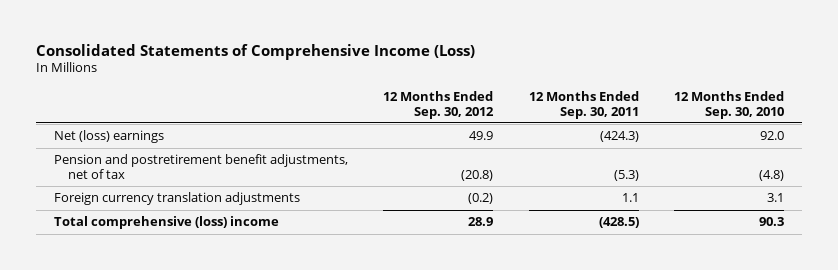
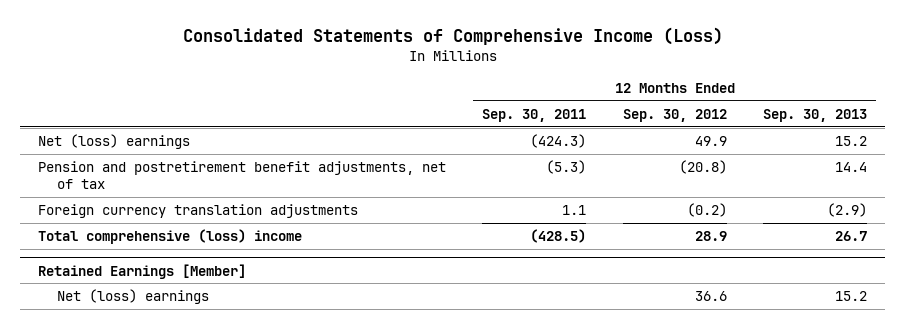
[674,91,785,119] 12 Months Ended Sep. 30, 2010 -> none
none -> [763,108,868,122] Sep. 30, 2013
none -> [37,263,246,279] Retained Earnings [Member]
none -> [57,289,210,305] Net (loss) earnings

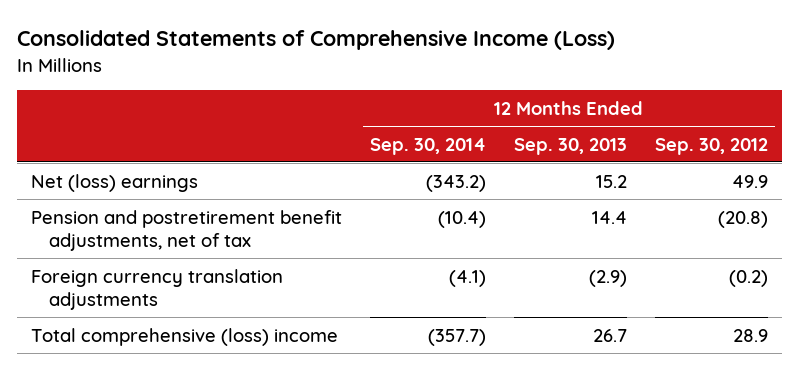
[482,108,587,122] Sep. 30, 2011 -> none
none -> [370,137,487,155] Sep. 30, 2014
[37,263,246,279] Retained Earnings [Member] -> none
[57,289,210,305] Net (loss) earnings -> none

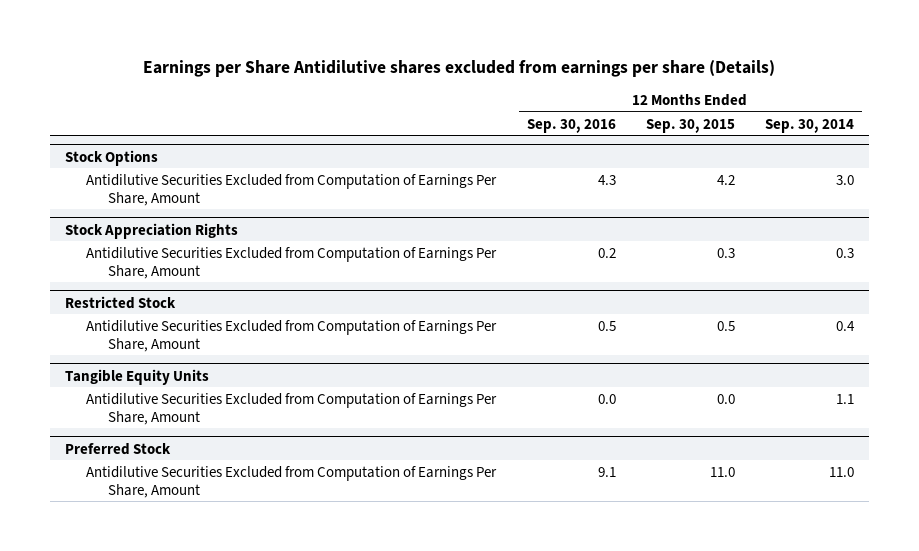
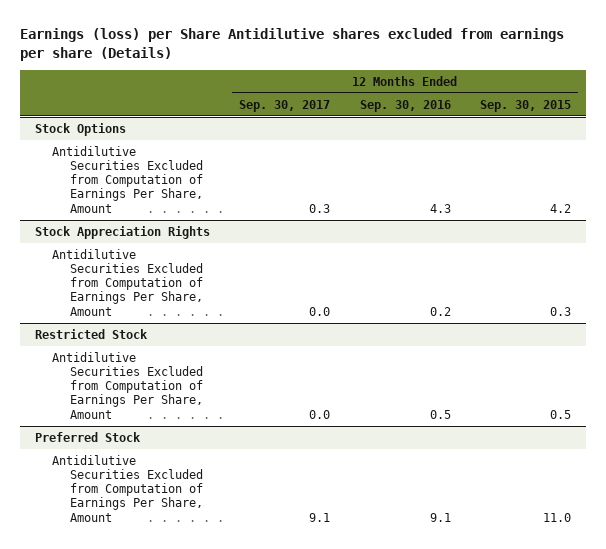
[143,60,776,78] Earnings per Share Antidilutive shares excluded from earnings per share (Details) -> [19,27,564,61] Earnings (loss) per Share Antidilutive shares excluded from earnings per share (Details)
[765,118,855,133] Sep. 30, 2014 -> none
none -> [239,99,331,112] Sep. 30, 2017
[64,368,209,385] Tangible Equity Units -> none
[86,392,498,425] Antidilutive Securities Excluded from Computation of Earnings Per Share, Amount -> none

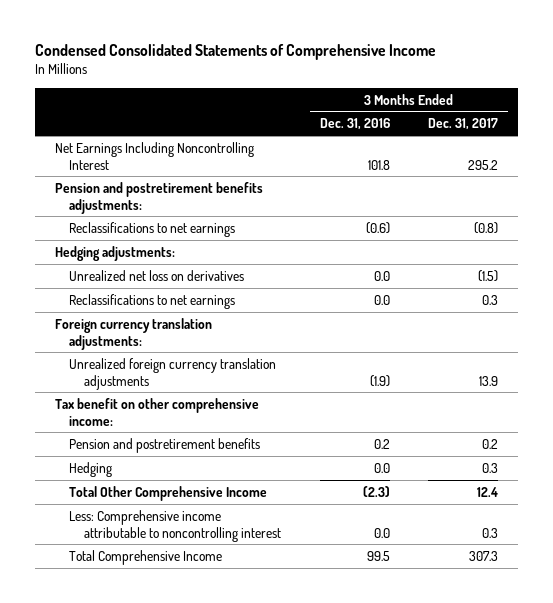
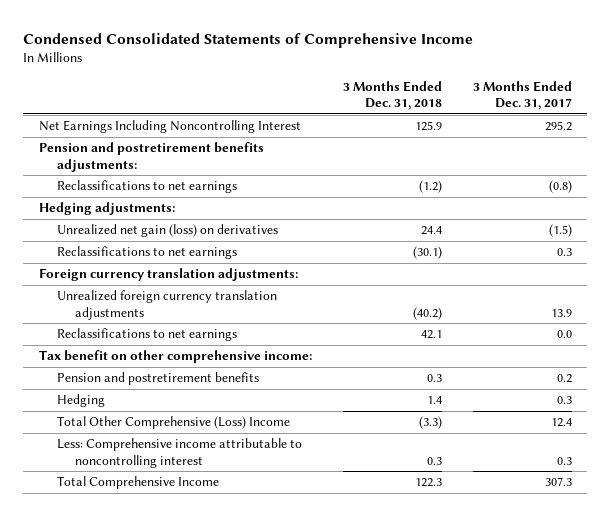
[319,118,390,131] Dec. 31, 2016 -> none
none -> [342,81,442,111] 3 Months Ended Dec. 31, 2018
[69,269,245,281] Unrealized net loss on derivatives -> [56,224,278,238] Unrealized net gain (loss) on derivatives
none -> [56,328,237,342] Reclassifications to net earnings
[69,485,268,501] Total Other Comprehensive Income -> [56,416,290,430] Total Other Comprehensive (Loss) Income

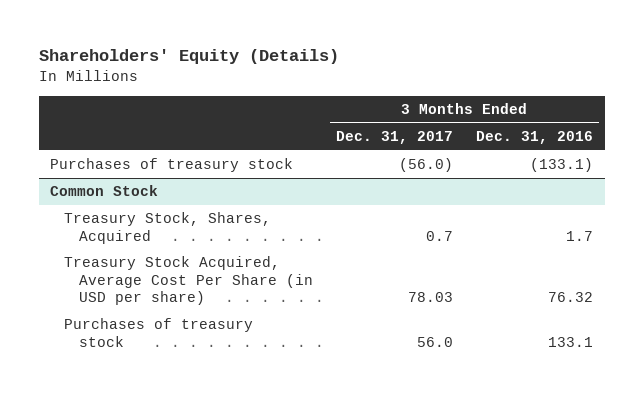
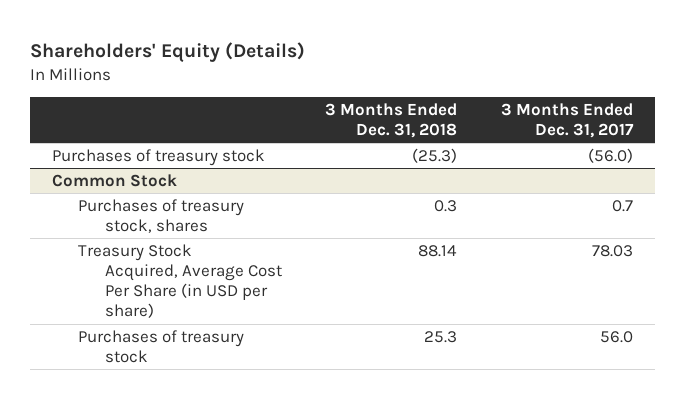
[476,131,594,145] Dec. 31, 2016 -> none
none -> [325,102,458,138] 3 Months Ended Dec. 31, 2018
[64,212,272,244] Treasury Stock, Shares, Acquired -> [78,199,245,234] Purchases of treasury stock, shares

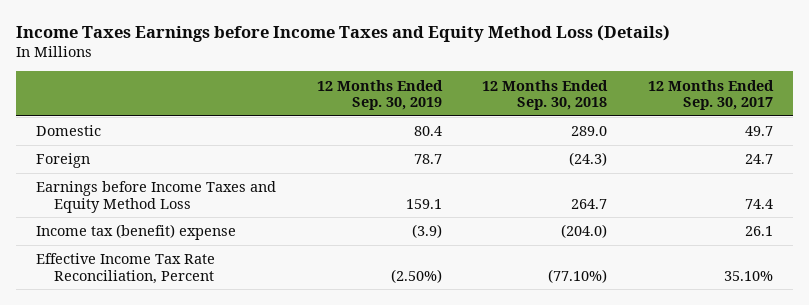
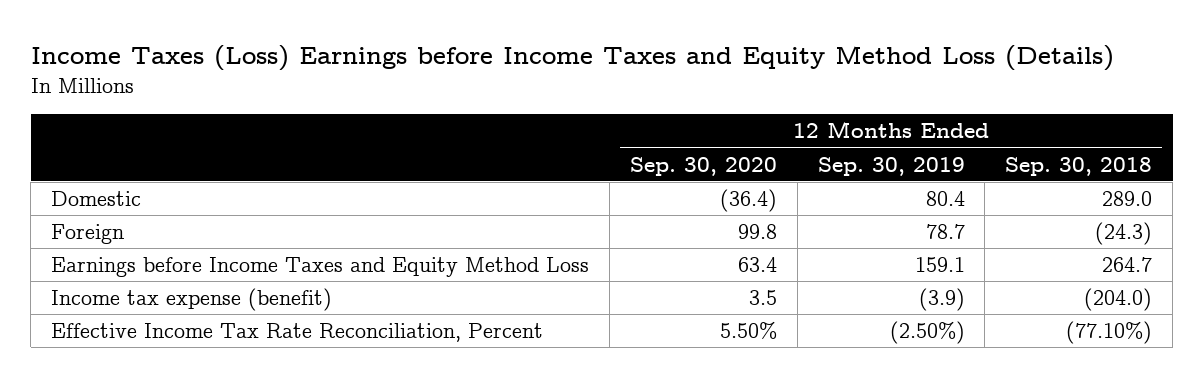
[15,24,670,42] Income Taxes Earnings before Income Taxes and Equity Method Loss (Details) -> [30,44,1114,71] Income Taxes (Loss) Earnings before Income Taxes and Equity Method Loss (Details)
[647,79,774,111] 12 Months Ended Sep. 30, 2017 -> none
none -> [629,156,777,176] Sep. 30, 2020
[35,224,236,241] Income tax (benefit) expense -> [51,288,333,312] Income tax expense (benefit)

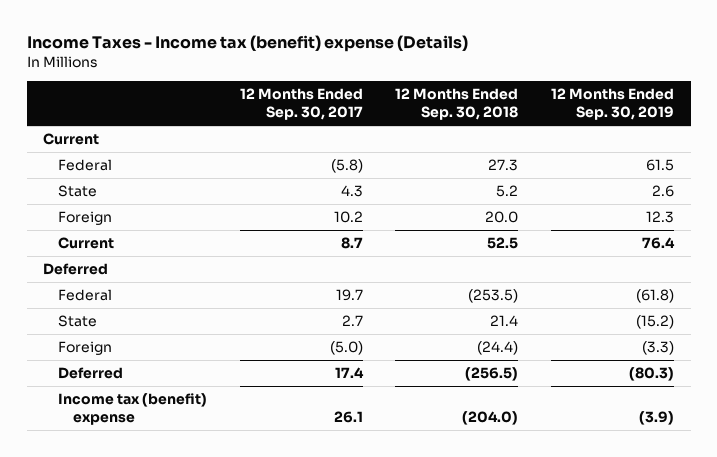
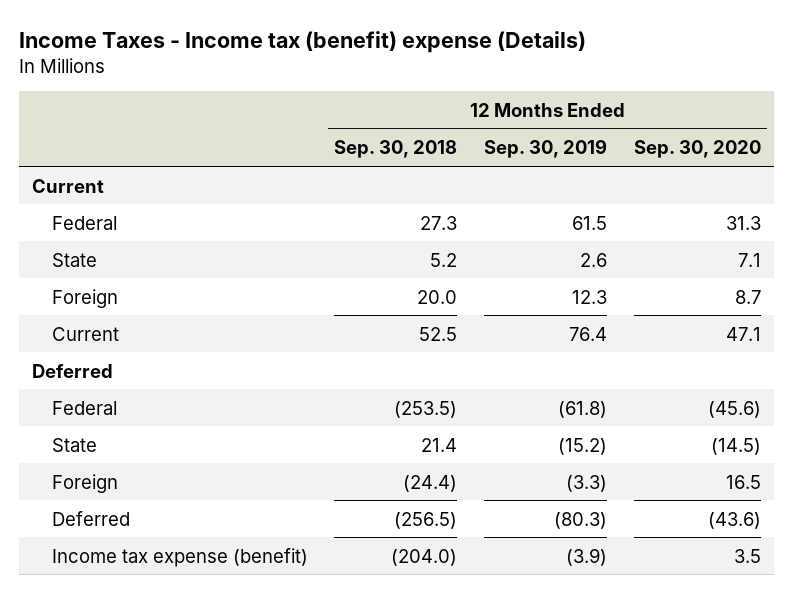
[239,88,363,121] 12 Months Ended Sep. 30, 2017 -> none
none -> [633,140,761,159] Sep. 30, 2020
[57,392,207,426] Income tax (benefit) expense -> [51,547,308,567] Income tax expense (benefit)

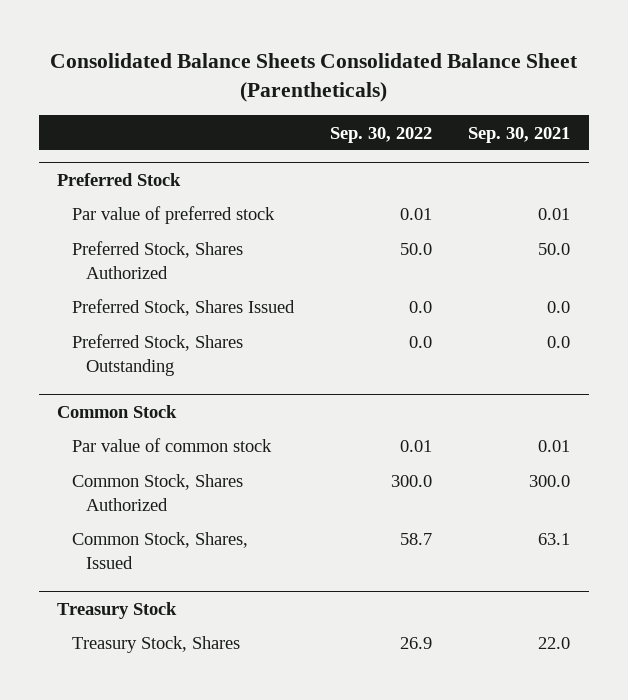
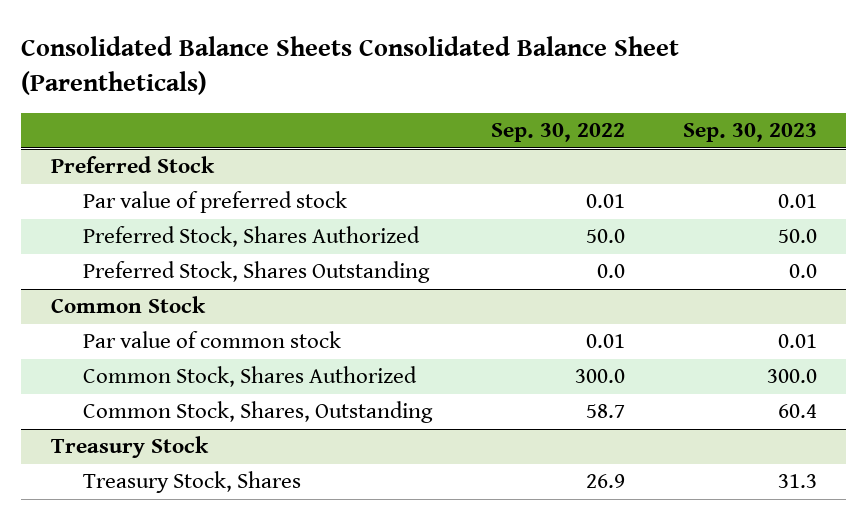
[468,126,571,143] Sep. 30, 2021 -> none
none -> [683,123,818,143] Sep. 30, 2023
[71,299,295,317] Preferred Stock, Shares Issued -> none
[71,532,248,569] Common Stock, Shares, Issued -> [83,401,434,424] Common Stock, Shares, Outstanding

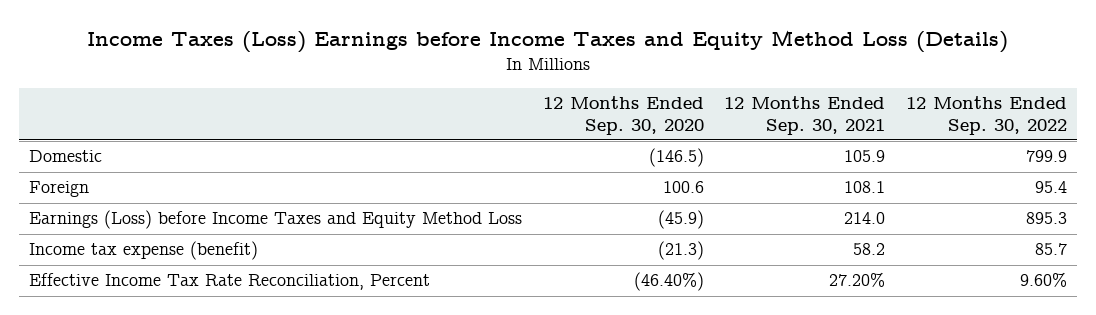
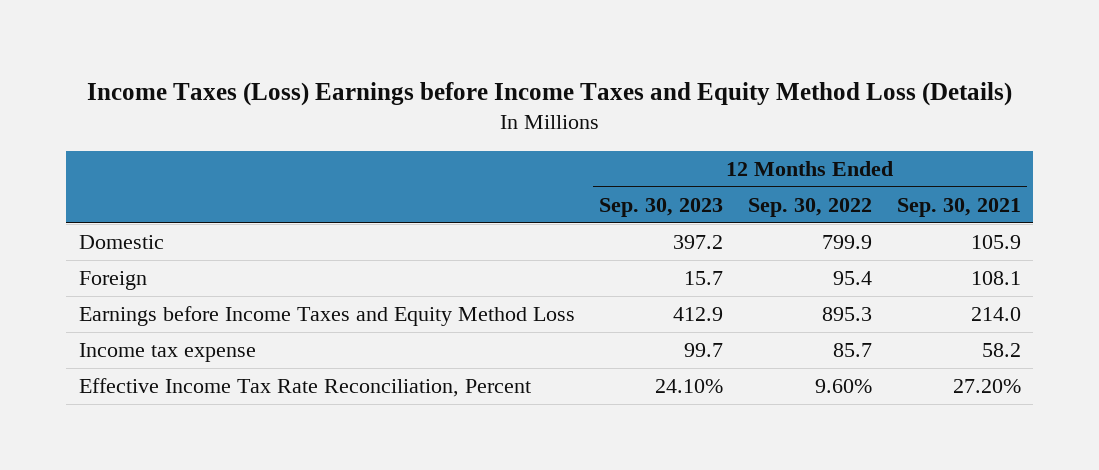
[542,96,704,135] 12 Months Ended Sep. 30, 2020 -> none
none -> [599,197,724,217] Sep. 30, 2023
[28,210,522,230] Earnings (Loss) before Income Taxes and Equity Method Loss -> [78,305,575,326] Earnings before Income Taxes and Equity Method Loss
[28,241,258,261] Income tax expense (benefit) -> [78,342,256,362] Income tax expense

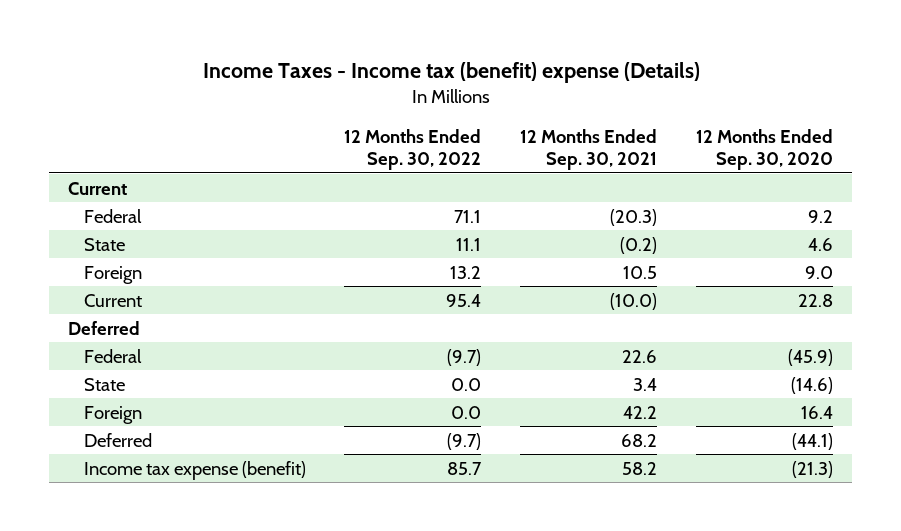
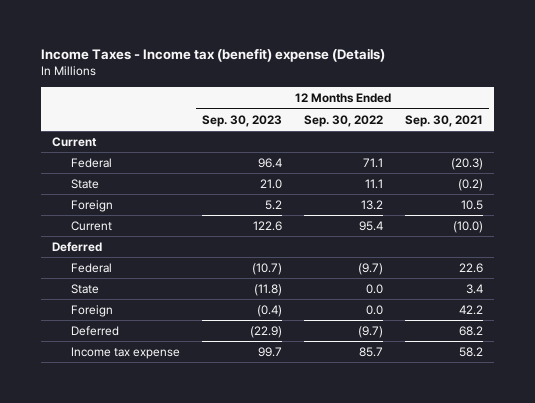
[695,128,833,171] 12 Months Ended Sep. 30, 2020 -> none
none -> [201,114,282,127] Sep. 30, 2023
[83,460,306,480] Income tax expense (benefit) -> [70,346,180,359] Income tax expense

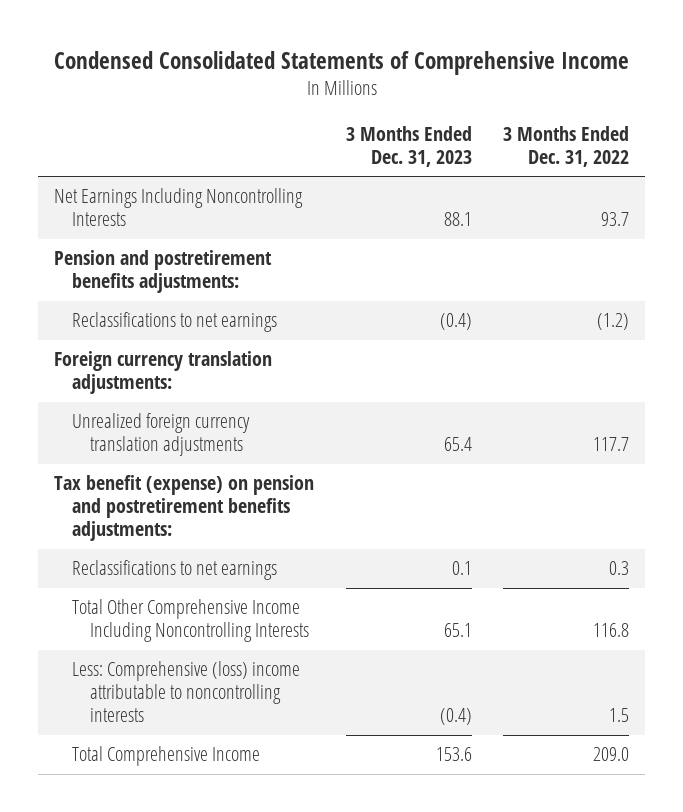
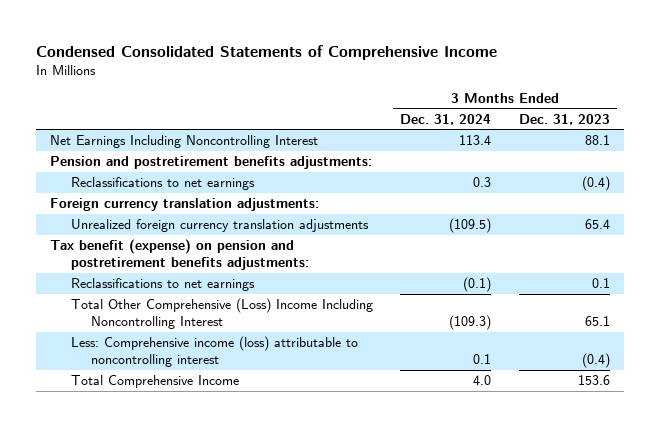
[503,126,630,168] 3 Months Ended Dec. 31, 2022 -> none
none -> [400,113,492,125] Dec. 31, 2024
[54,188,304,227] Net Earnings Including Noncontrolling Interests -> [49,135,318,149] Net Earnings Including Noncontrolling Interest
[72,599,310,643] Total Other Comprehensive Income Including Noncontrolling Interests -> [70,298,373,330] Total Other Comprehensive (Loss) Income Including Noncontrolling Interest
[72,661,301,723] Less: Comprehensive (loss) income attributable to noncontrolling interests -> [70,336,358,368] Less: Comprehensive income (loss) attributable to noncontrolling interest

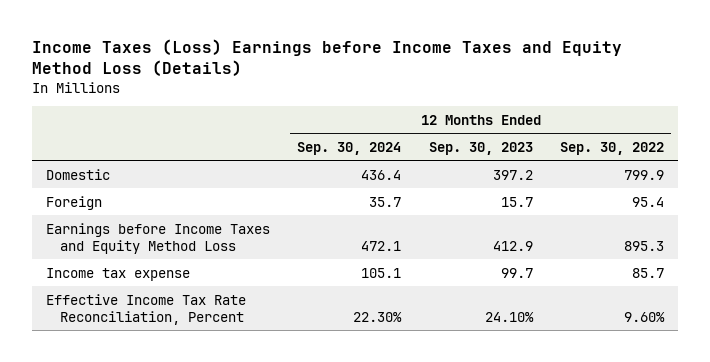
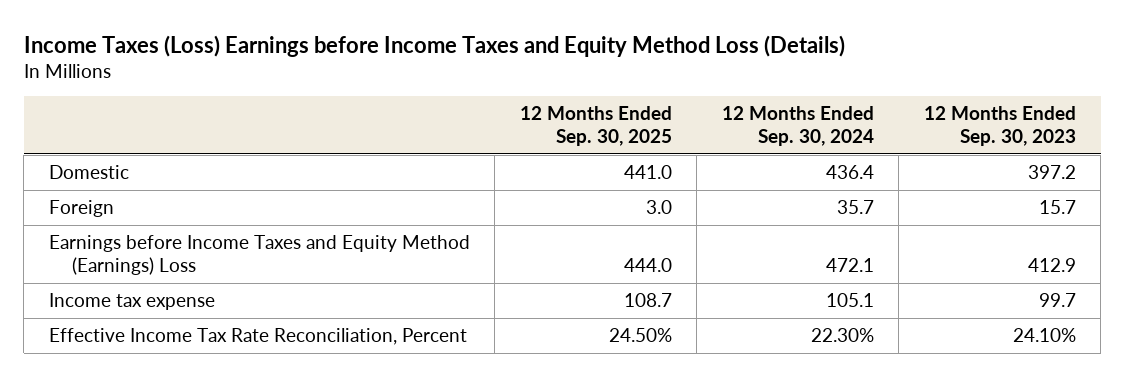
[560,141,665,155] Sep. 30, 2022 -> none
none -> [519,106,672,147] 12 Months Ended Sep. 30, 2025
[45,222,270,254] Earnings before Income Taxes and Equity Method Loss -> [48,235,470,275] Earnings before Income Taxes and Equity Method (Earnings) Loss

